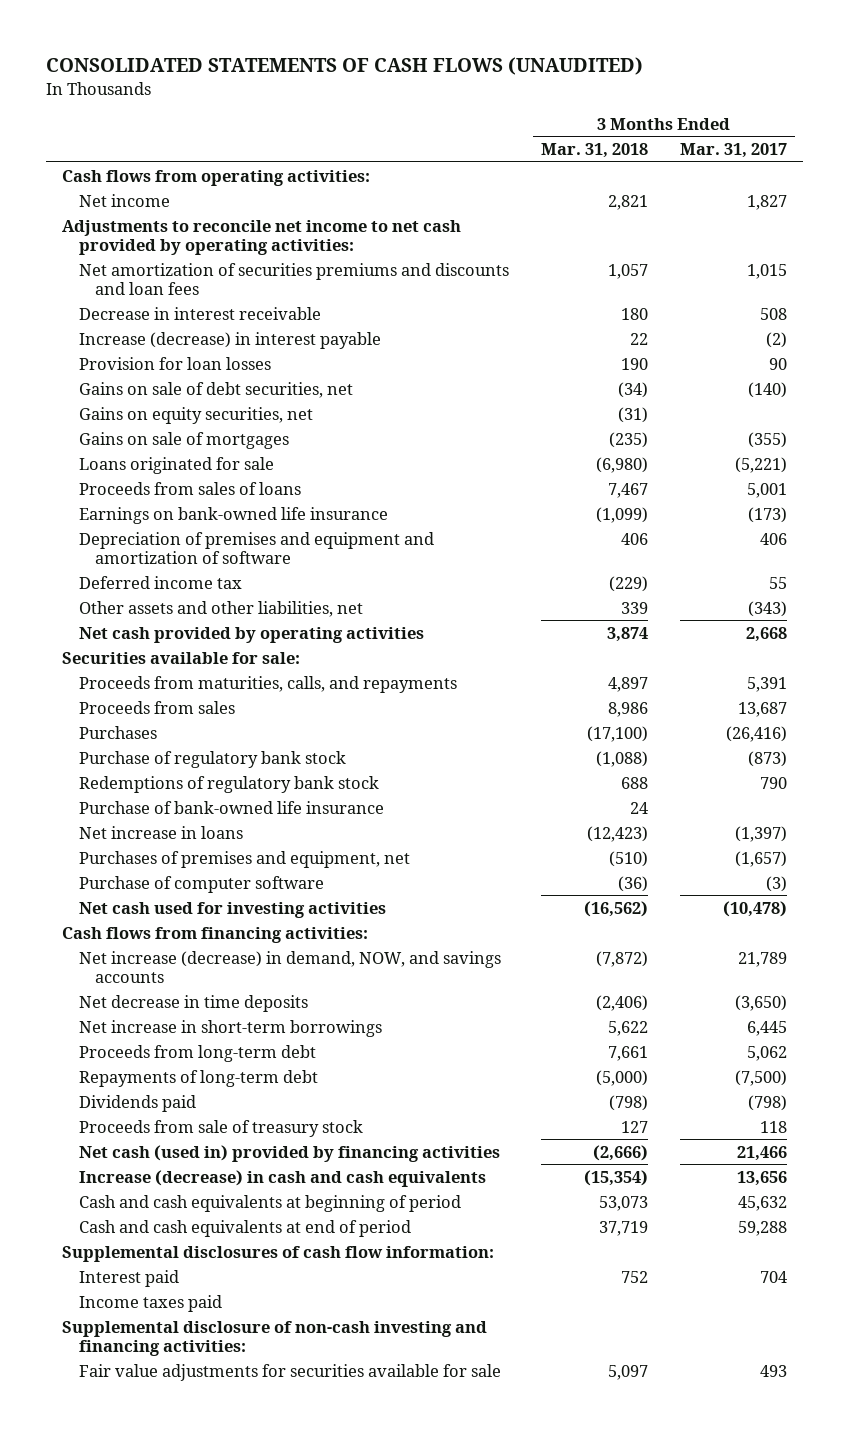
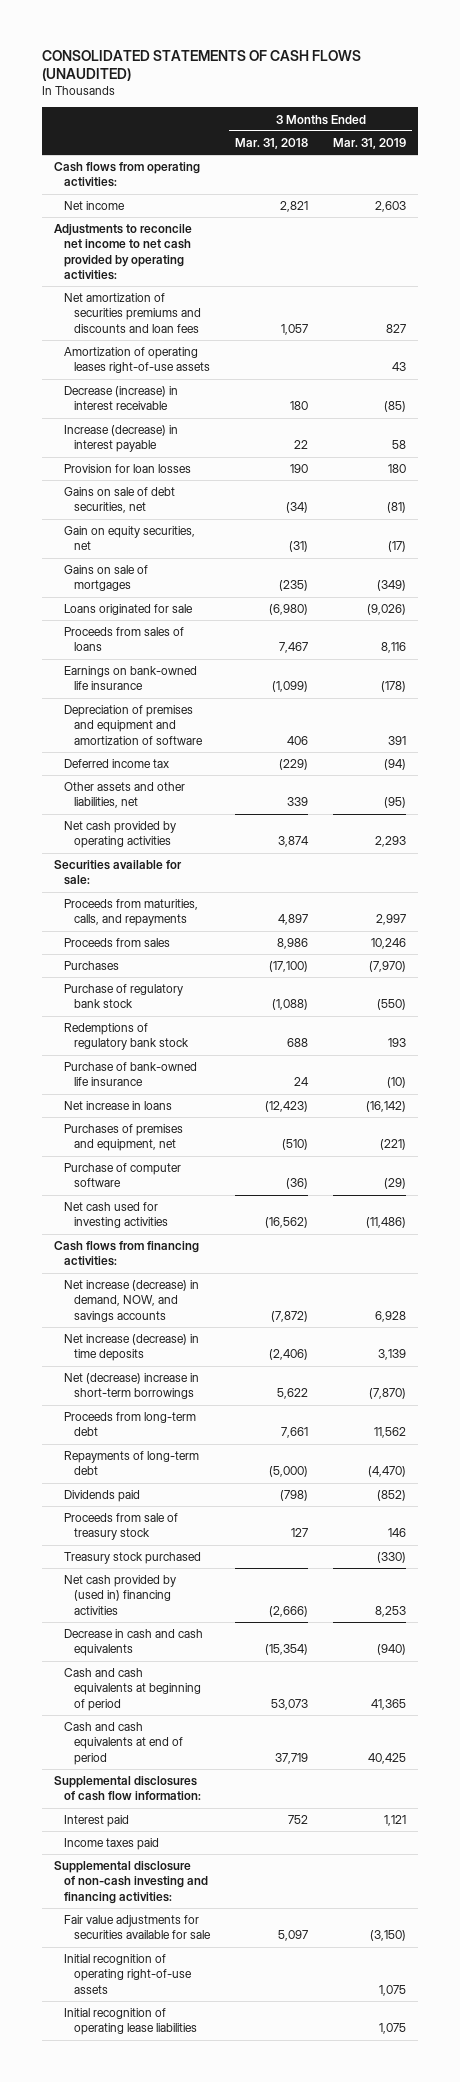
[680,143,788,159] Mar. 31, 2017 -> none
none -> [333,138,407,150] Mar. 31, 2019
none -> [64,347,211,374] Amortization of operating leases right-of-use assets
[78,306,321,320] Decrease in interest receivable -> [64,386,179,411] Decrease (increase) in interest receivable
[78,406,313,424] Gains on equity securities, net -> [64,526,196,551] Gain on equity securities, net
[78,994,308,1012] Net decrease in time deposits -> [64,1334,200,1362] Net increase (decrease) in time deposits
[78,1019,382,1037] Net increase in short-term borrowings -> [64,1373,200,1400] Net (decrease) increase in short-term borrowings
none -> [64,1552,202,1565] Treasury stock purchased
[78,1144,500,1162] Net cash (used in) provided by financing activities -> [64,1575,177,1615] Net cash provided by (used in) financing activities
[78,1169,486,1187] Increase (decrease) in cash and cash equivalents -> [64,1629,204,1657] Decrease in cash and cash equivalents
none -> [64,1954,193,1994] Initial recognition of operating right-of-use assets
none -> [64,2008,198,2036] Initial recognition of operating lease liabilities

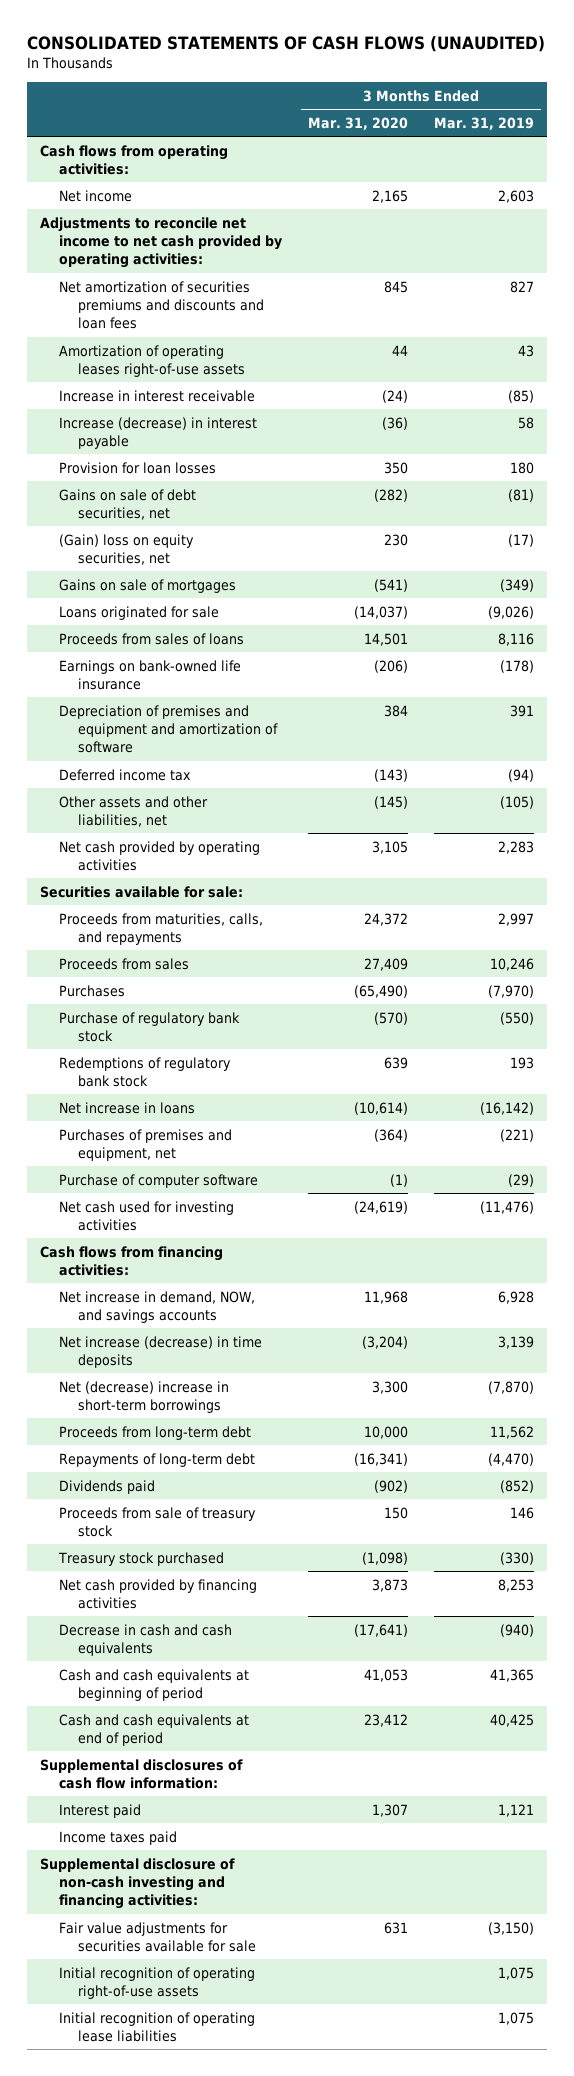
[235,138,309,150] Mar. 31, 2018 -> none
none -> [307,116,408,130] Mar. 31, 2020
[64,386,179,411] Decrease (increase) in interest receivable -> [58,389,255,402] Increase in interest receivable
[64,526,196,551] Gain on equity securities, net -> [58,533,194,565] (Gain) loss on equity securities, net
[384,797,407,809] (95) -> [500,795,535,809] (105)
[375,836,407,848] 2,293 -> [498,840,535,854] 2,283
[64,1062,198,1087] Purchase of bank-owned life insurance -> none
[366,1217,407,1229] (11,486) -> [480,1200,535,1214] (11,476)
[64,1280,200,1322] Net increase (decrease) in demand, NOW, and savings accounts -> [58,1290,255,1323] Net increase in demand, NOW, and savings accounts
[64,1575,177,1615] Net cash provided by (used in) financing activities -> [58,1578,257,1609] Net cash provided by financing activities

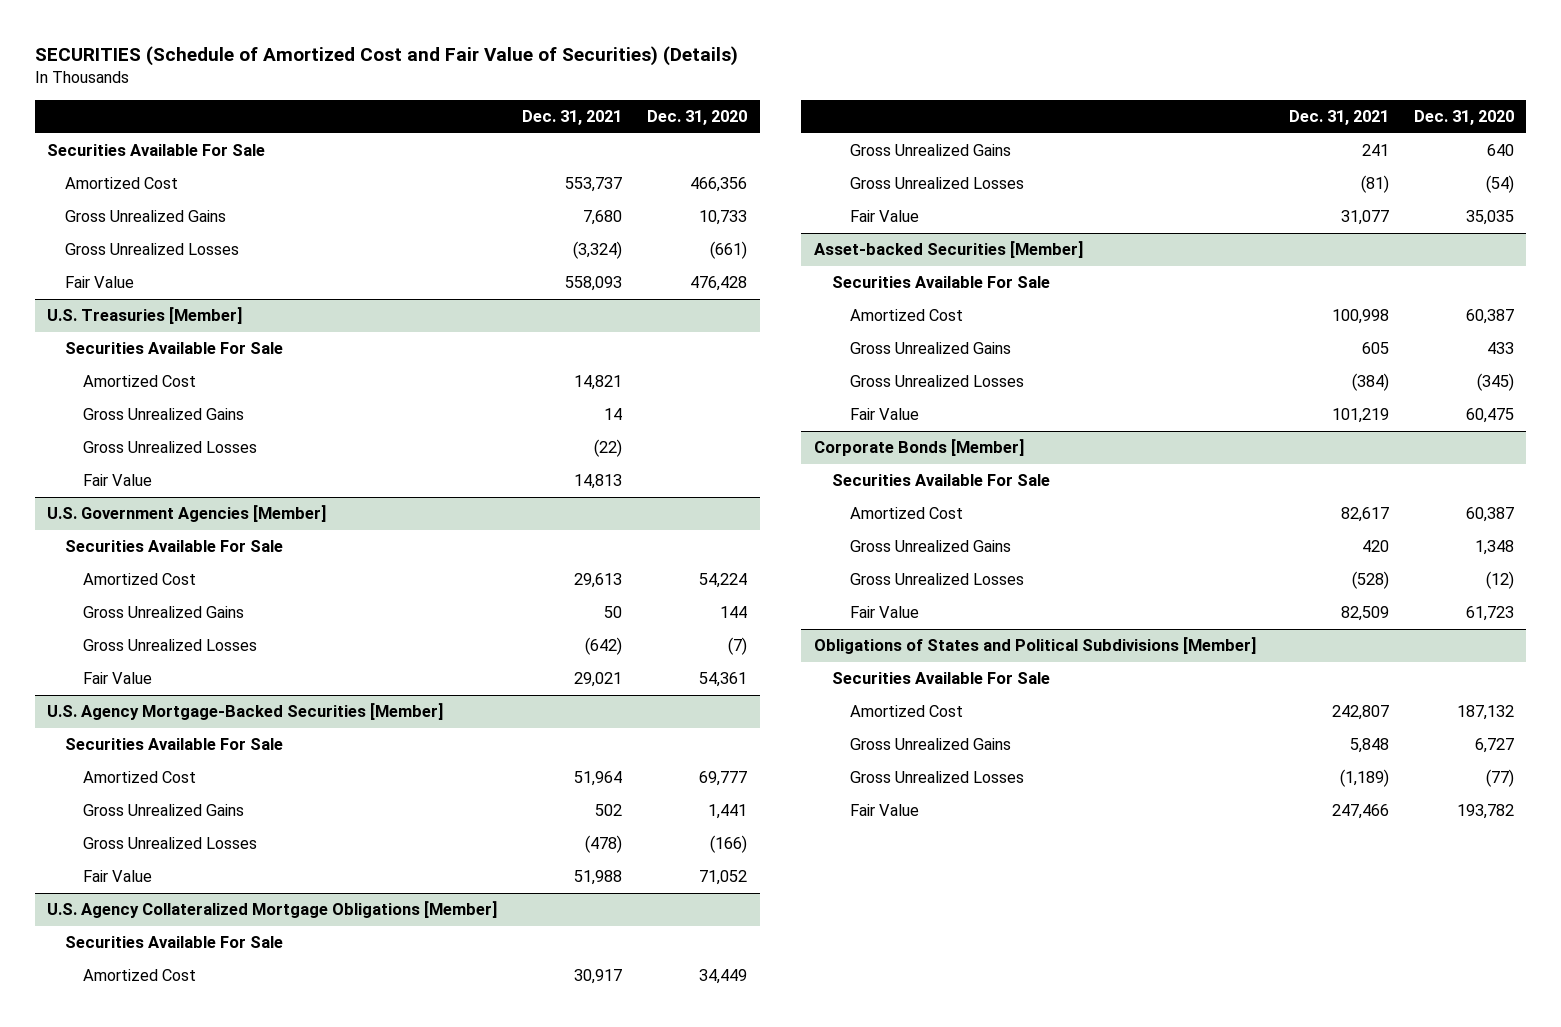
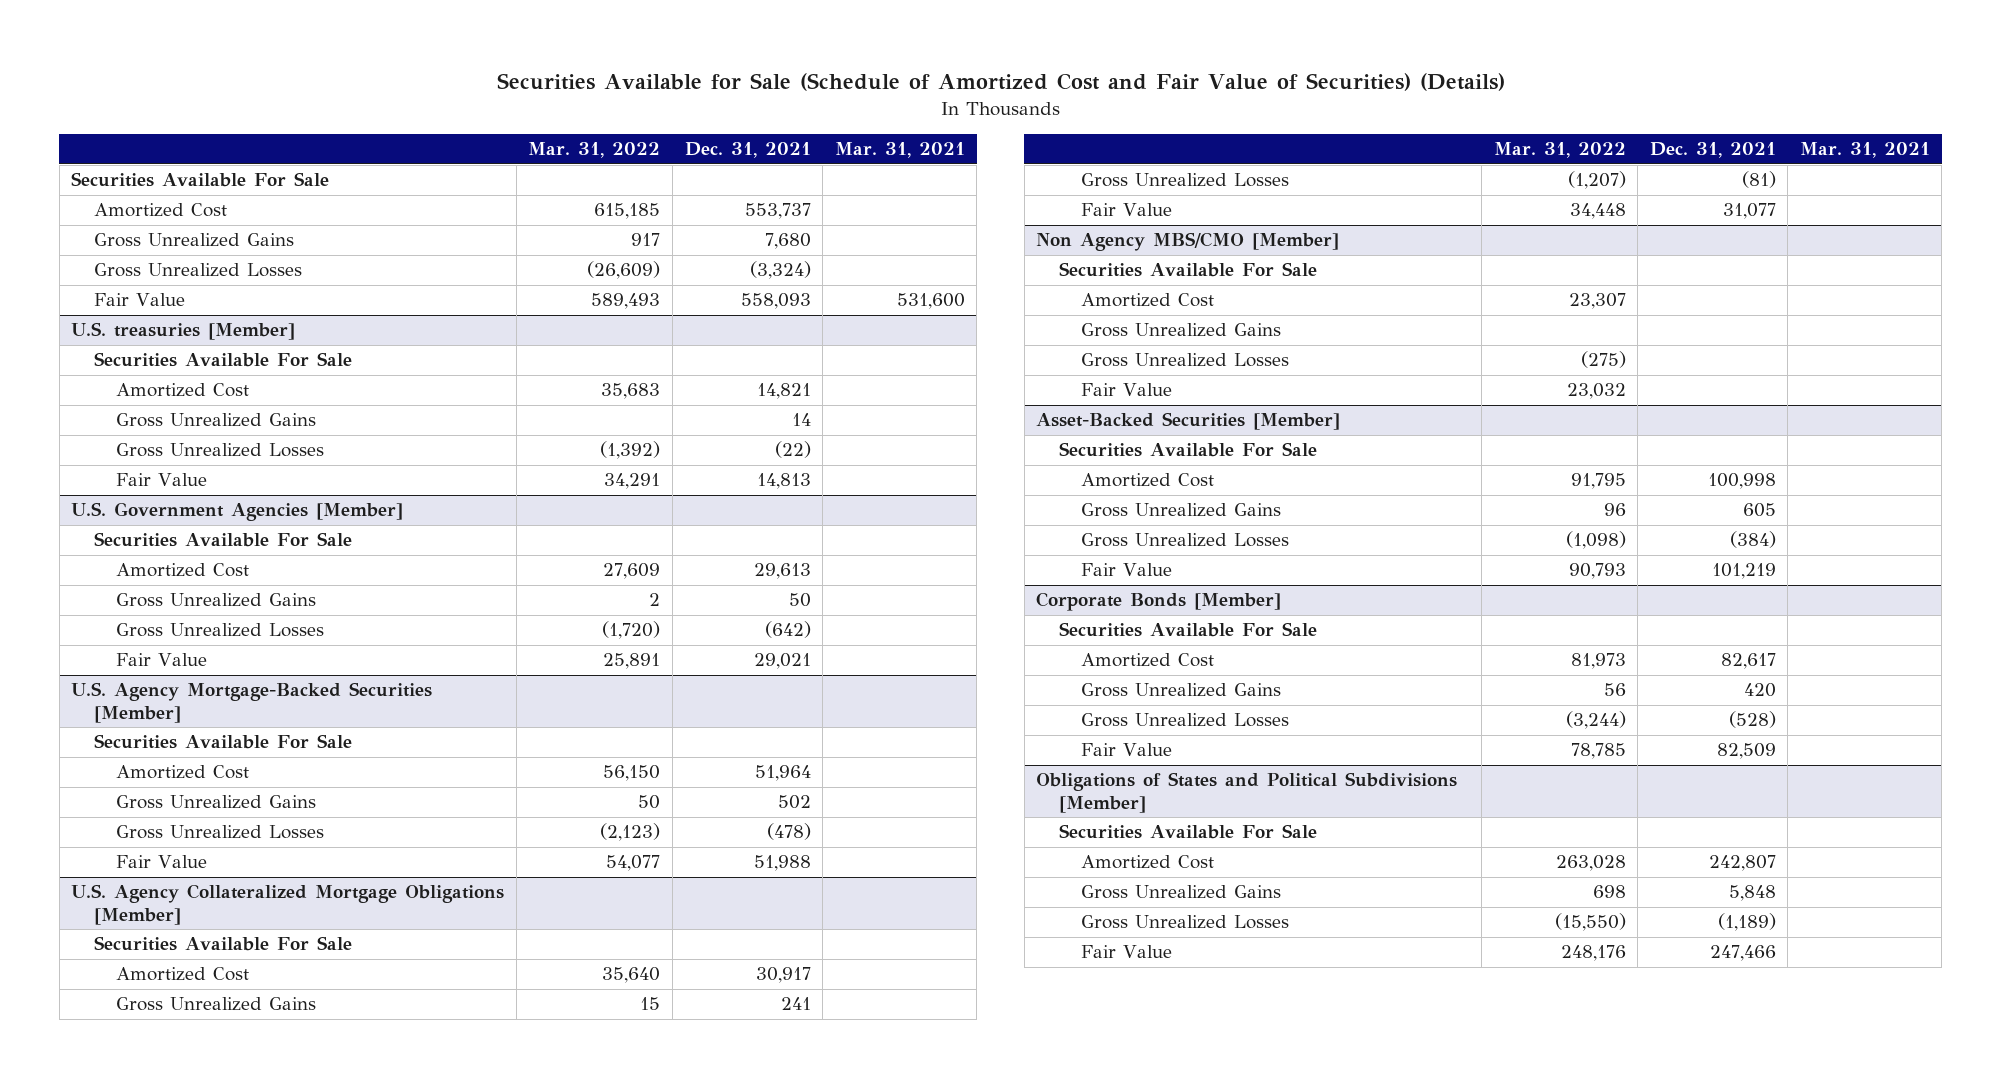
[34,45,738,66] SECURITIES (Schedule of Amortized Cost and Fair Value of Securities) (Details) -> [496,73,1505,92] Securities Available for Sale (Schedule of Amortized Cost and Fair Value of Securities) (Details)
[647,110,748,126] Dec. 31, 2020 -> none
none -> [528,142,661,159] Mar. 31, 2022
none -> [834,142,965,159] Mar. 31, 2021
[47,307,243,325] U.S. Treasuries [Member] -> [71,322,296,341] U.S. treasuries [Member]
[813,241,1083,259] Asset-backed Securities [Member] -> none
none -> [1036,232,1340,252] Non Agency MBS/CMO [Member]
none -> [1080,293,1214,308] Amortized Cost
none -> [1080,323,1281,338] Gross Unrealized Gains
none -> [1080,353,1289,368] Gross Unrealized Losses
none -> [1080,383,1172,397] Fair Value
none -> [1036,412,1341,431] Asset-Backed Securities [Member]
none -> [1058,442,1317,458] Securities Available For Sale

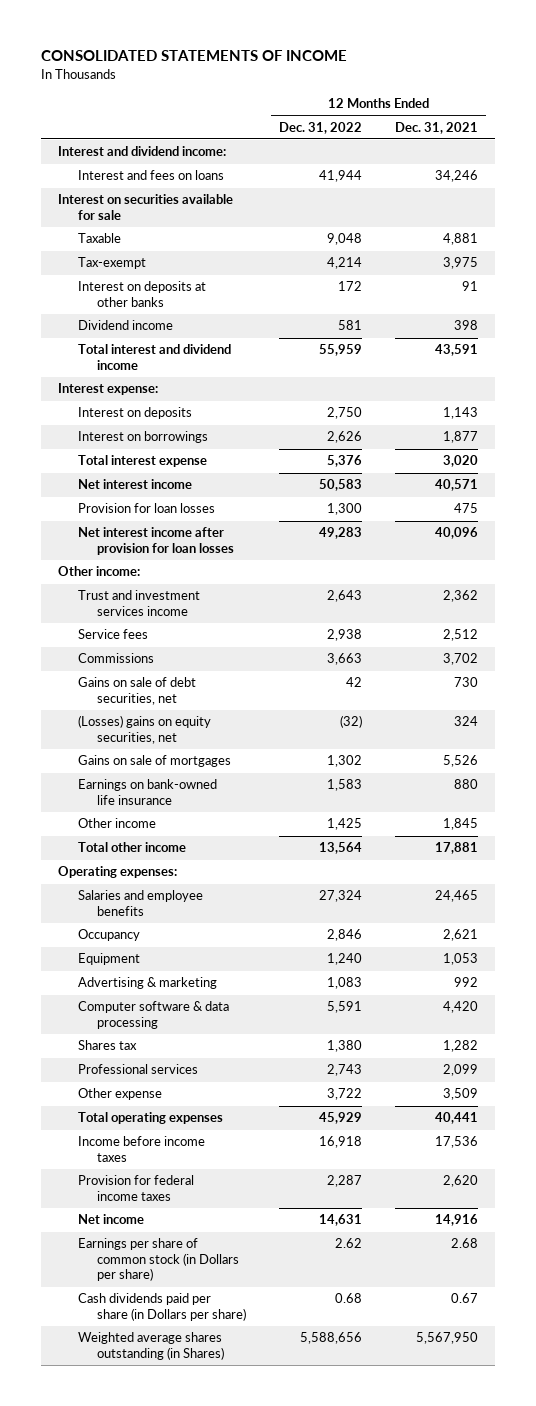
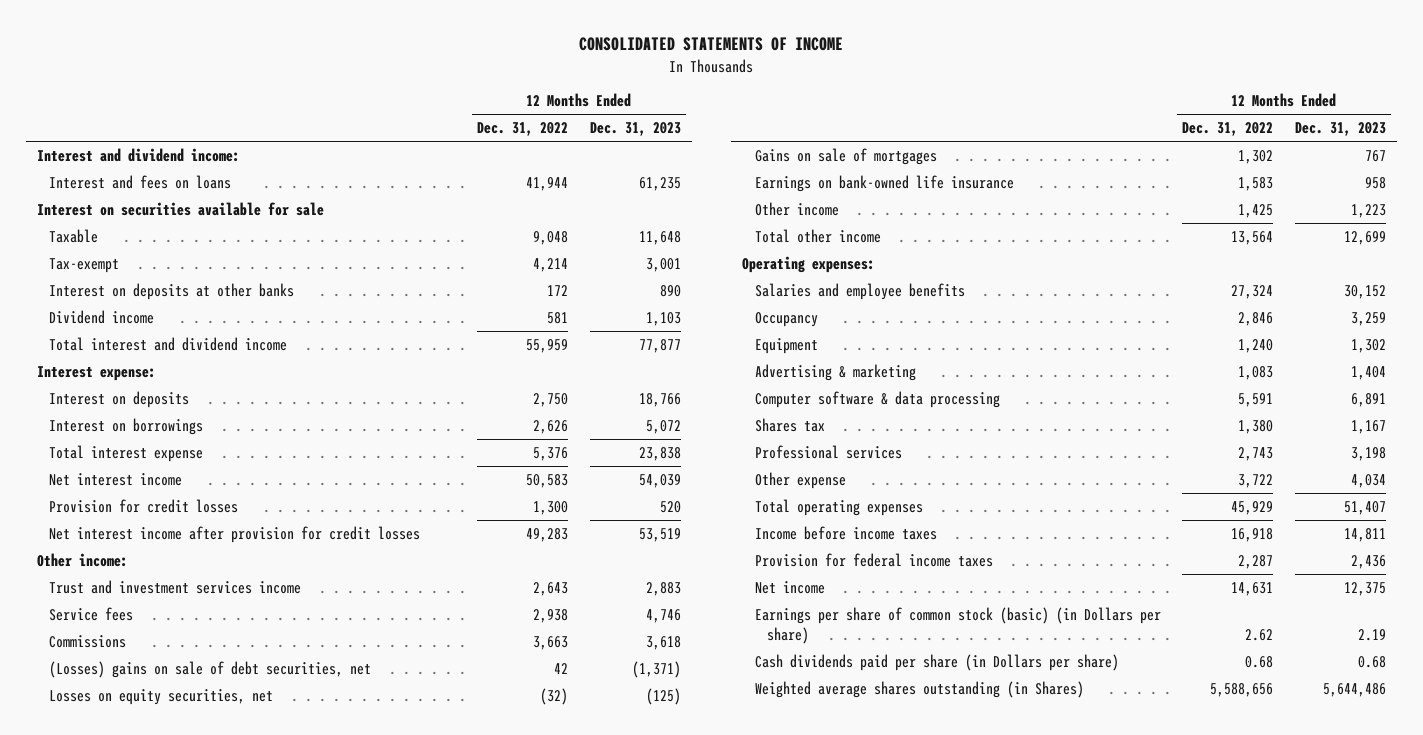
[395,121,479,134] Dec. 31, 2021 -> none
none -> [589,122,681,137] Dec. 31, 2023
[77,503,215,514] Provision for loan losses -> [49,498,239,513] Provision for credit losses
[77,527,235,555] Net interest income after provision for loan losses -> [49,525,421,543] Net interest income after provision for credit losses
[77,677,196,705] Gains on sale of debt securities, net -> [49,660,372,678] (Losses) gains on sale of debt securities, net
[77,715,211,744] (Losses) gains on equity securities, net -> [49,688,274,705] Losses on equity securities, net
[77,1238,240,1282] Earnings per share of common stock (in Dollars per share) -> [754,606,1161,644] Earnings per share of common stock (basic) (in Dollars per share)

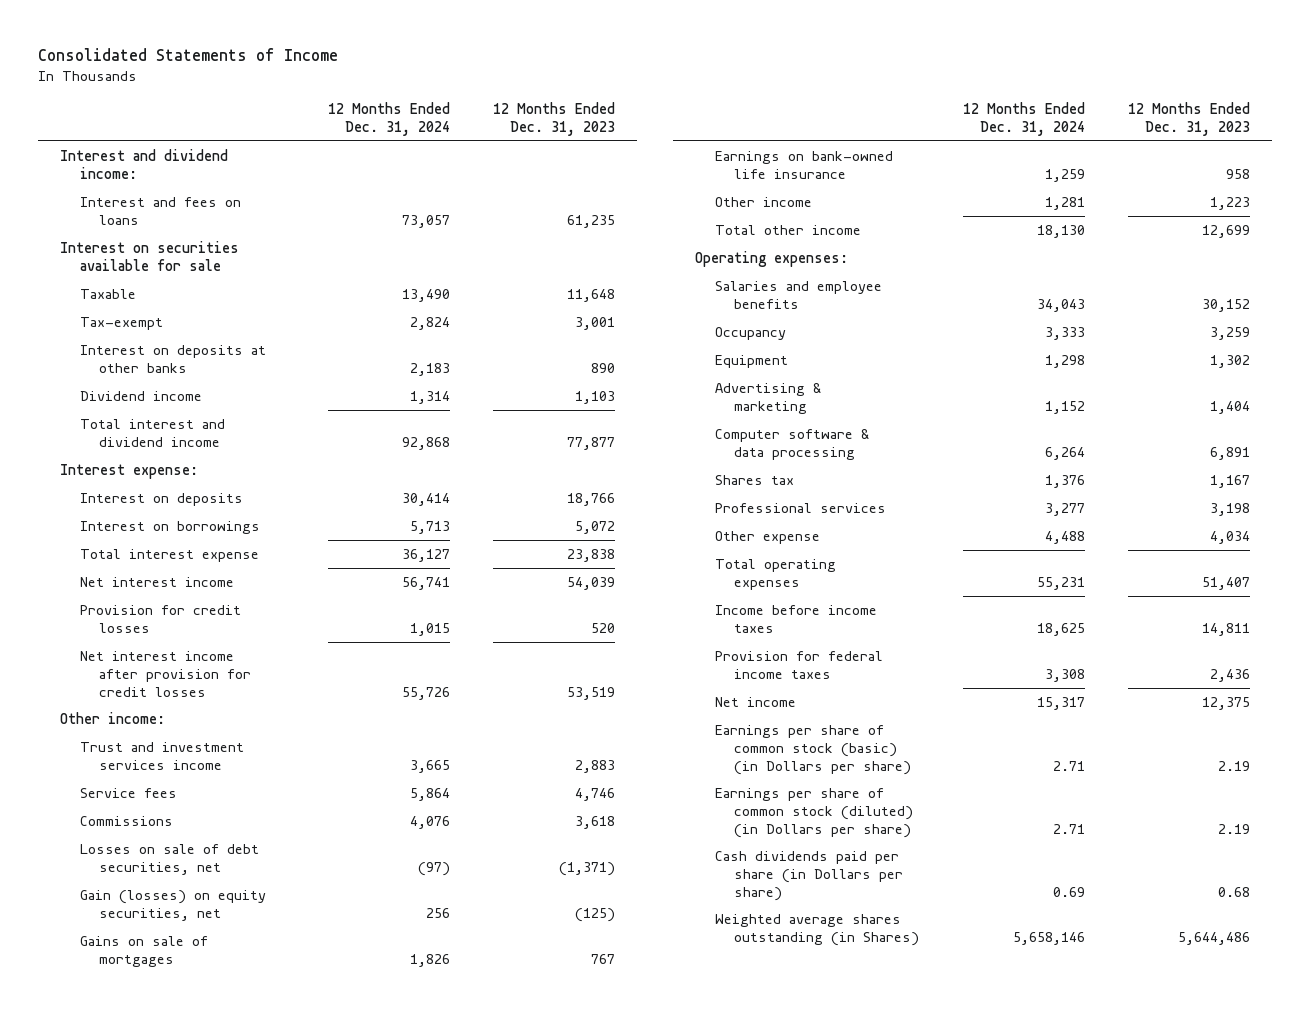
[579,37,844,52] CONSOLIDATED STATEMENTS OF INCOME -> [38,47,339,61] Consolidated Statements of Income
[477,122,569,137] Dec. 31, 2022 -> none
none -> [327,101,450,136] 12 Months Ended Dec. 31, 2024
[49,660,372,678] (Losses) gains on sale of debt securities, net -> [79,843,259,875] Losses on sale of debt securities, net
[49,688,274,705] Losses on equity securities, net -> [79,889,266,921] Gain (losses) on equity securities, net
none -> [714,787,914,838] Earnings per share of common stock (diluted) (in Dollars per share)

